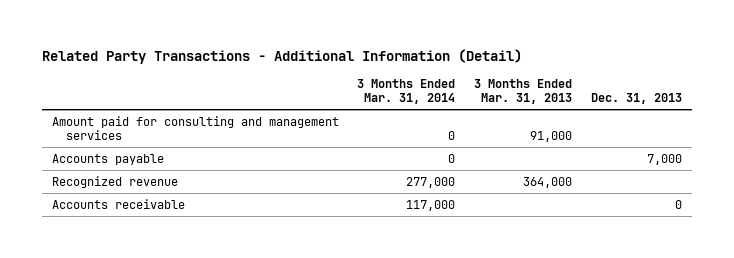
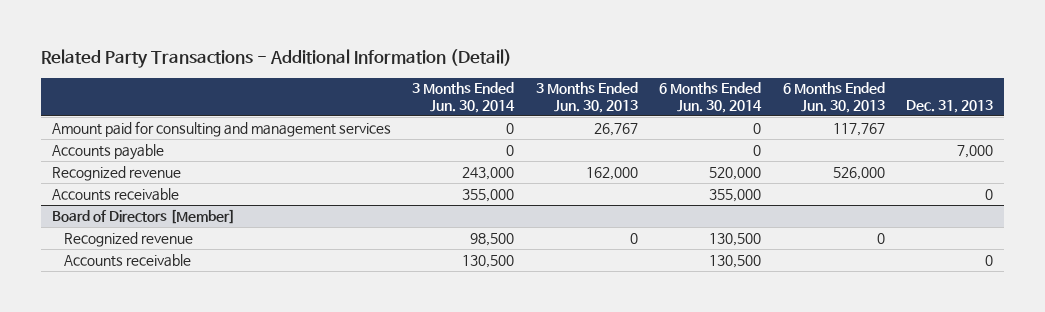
[357,79,456,105] 3 Months Ended Mar. 31, 2014 -> none
[474,79,573,105] 3 Months Ended Mar. 31, 2013 -> none
none -> [412,82,516,113] 3 Months Ended Jun. 30, 2014
none -> [535,82,638,113] 3 Months Ended Jun. 30, 2013
none -> [659,82,763,113] 6 Months Ended Jun. 30, 2014
none -> [782,82,885,113] 6 Months Ended Jun. 30, 2013
none -> [51,208,235,224] Board of Directors [Member]
none -> [63,231,193,247] Recognized revenue
none -> [63,253,191,267] Accounts receivable

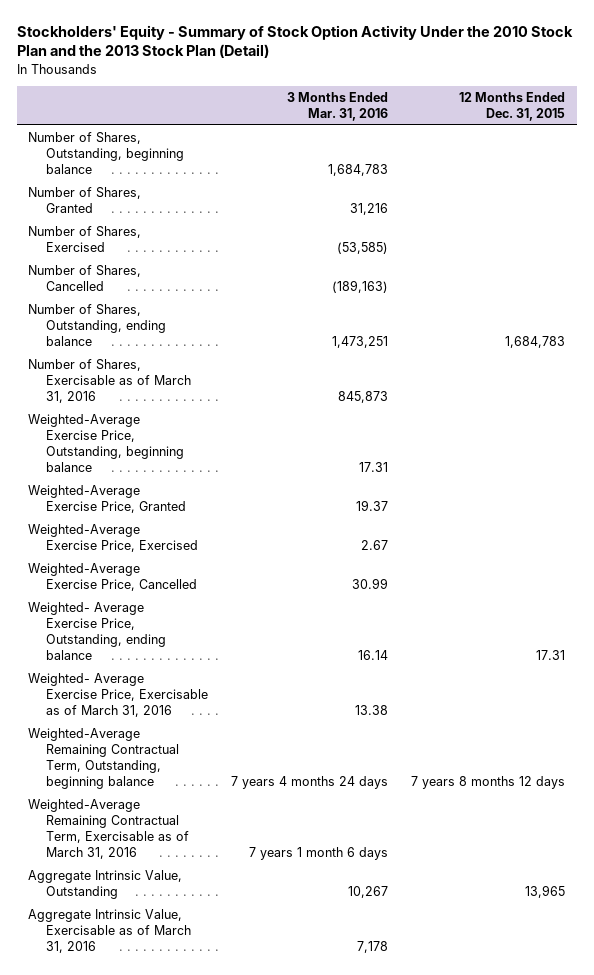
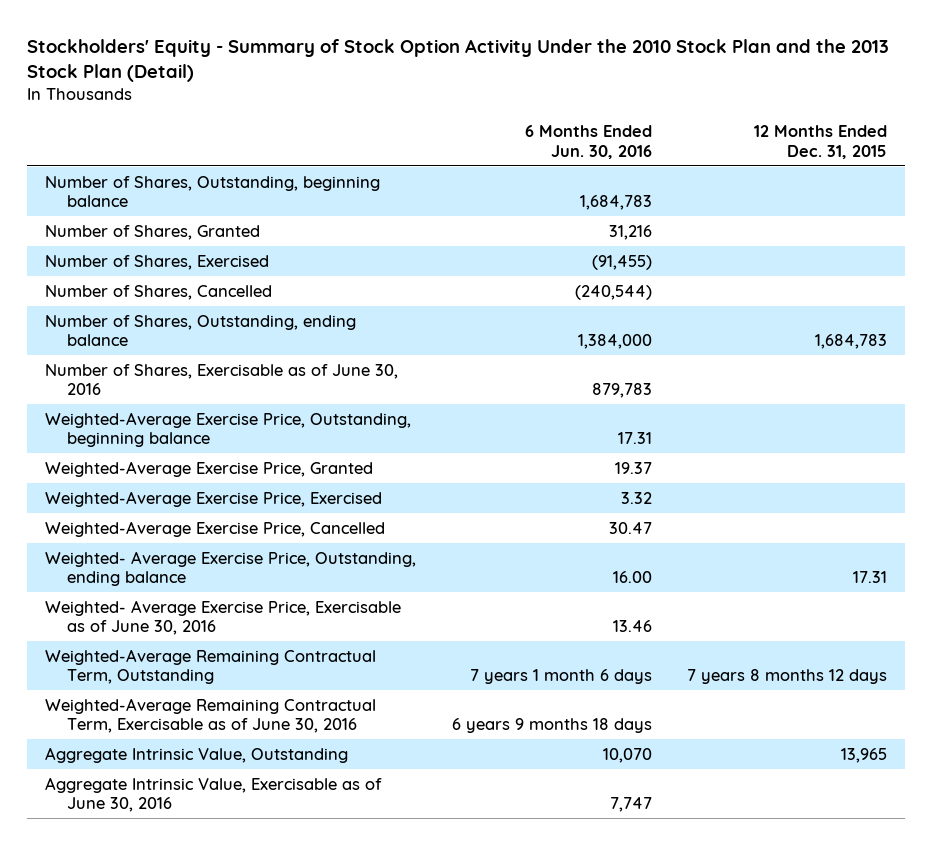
[287,92,389,122] 3 Months Ended Mar. 31, 2016 -> none
none -> [524,124,652,159] 6 Months Ended Jun. 30, 2016
[28,358,191,403] Number of Shares, Exercisable as of March 31, 2016 -> [45,363,399,396] Number of Shares, Exercisable as of June 30, 2016
[28,672,208,717] Weighted- Average Exercise Price, Exercisable as of March 31, 2016 -> [45,599,402,636] Weighted- Average Exercise Price, Exercisable as of June 30, 2016
[28,727,179,789] Weighted-Average Remaining Contractual Term, Outstanding, beginning balance -> [45,648,377,685] Weighted-Average Remaining Contractual Term, Outstanding
[28,798,189,859] Weighted-Average Remaining Contractual Term, Exercisable as of March 31, 2016 -> [45,697,377,734] Weighted-Average Remaining Contractual Term, Exercisable as of June 30, 2016
[28,908,191,953] Aggregate Intrinsic Value, Exercisable as of March 31, 2016 -> [45,776,383,813] Aggregate Intrinsic Value, Exercisable as of June 30, 2016

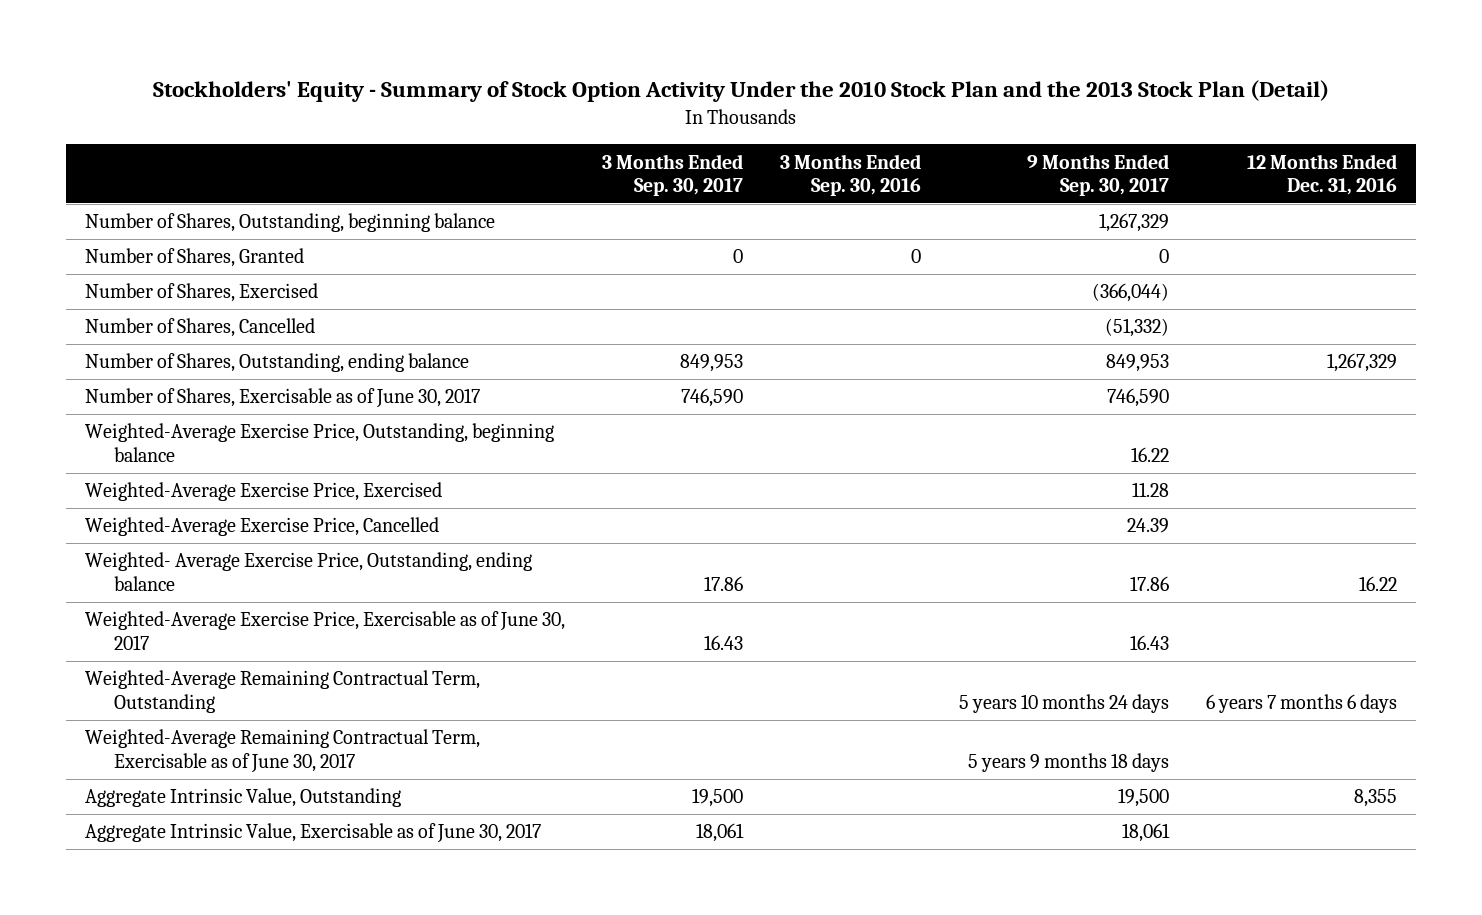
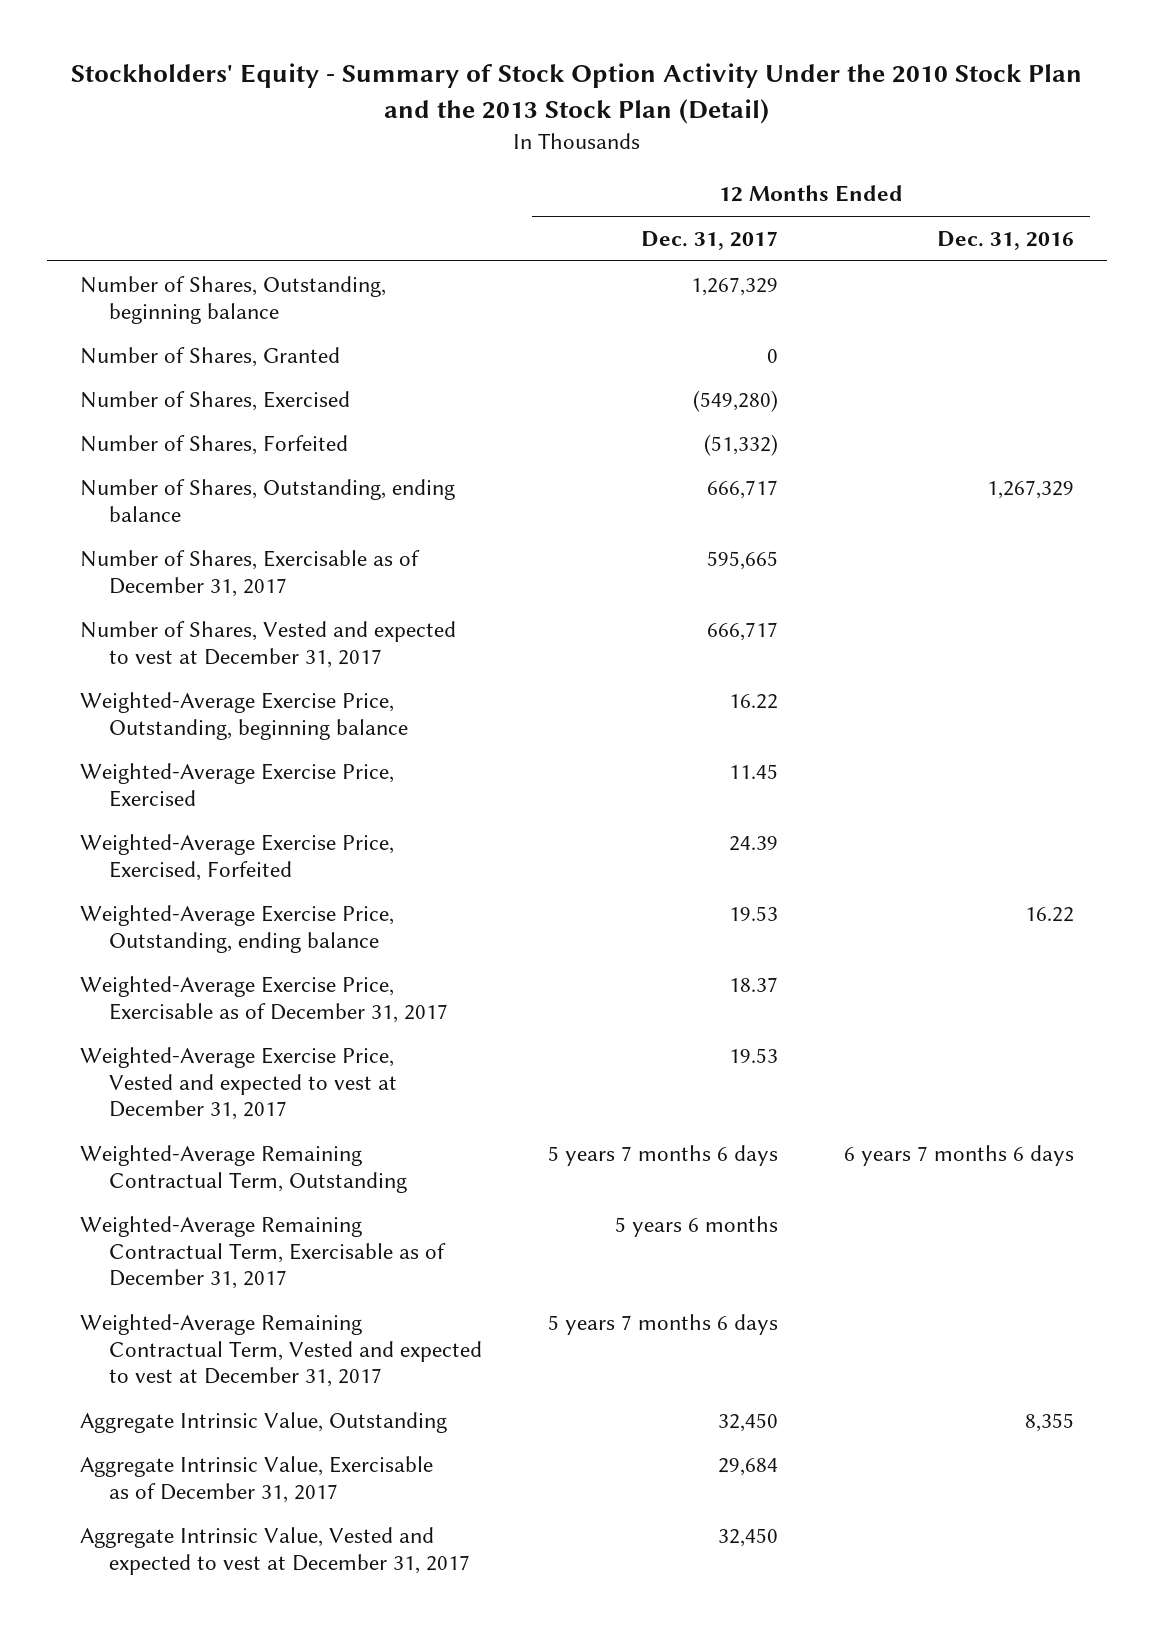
[601,153,743,197] 3 Months Ended Sep. 30, 2017 -> none
[780,153,922,197] 3 Months Ended Sep. 30, 2016 -> none
[1026,153,1169,197] 9 Months Ended Sep. 30, 2017 -> none
none -> [640,230,778,250] Dec. 31, 2017
[84,318,315,338] Number of Shares, Cancelled -> [79,434,348,455] Number of Shares, Forfeited
[84,388,480,409] Number of Shares, Exercisable as of June 30, 2017 -> [79,549,420,597] Number of Shares, Exercisable as of December 31, 2017
none -> [79,620,456,668] Number of Shares, Vested and expected to vest at December 31, 2017
[84,517,439,537] Weighted-Average Exercise Price, Cancelled -> [79,833,394,881] Weighted-Average Exercise Price, Exercised, Forfeited
[84,552,532,592] Weighted- Average Exercise Price, Outstanding, ending balance -> [79,904,394,953] Weighted-Average Exercise Price, Outstanding, ending balance
[84,611,565,651] Weighted-Average Exercise Price, Exercisable as of June 30, 2017 -> [79,975,449,1023] Weighted-Average Exercise Price, Exercisable as of December 31, 2017
none -> [79,1046,398,1121] Weighted-Average Exercise Price, Vested and expected to vest at December 31, 2017
[84,729,480,774] Weighted-Average Remaining Contractual Term, Exercisable as of June 30, 2017 -> [79,1215,447,1290] Weighted-Average Remaining Contractual Term, Exercisable as of December 31, 2017
none -> [79,1313,483,1388] Weighted-Average Remaining Contractual Term, Vested and expected to vest at December 31, 2017
[84,823,541,844] Aggregate Intrinsic Value, Exercisable as of June 30, 2017 -> [79,1455,433,1503] Aggregate Intrinsic Value, Exercisable as of December 31, 2017
none -> [79,1526,471,1575] Aggregate Intrinsic Value, Vested and expected to vest at December 31, 2017

